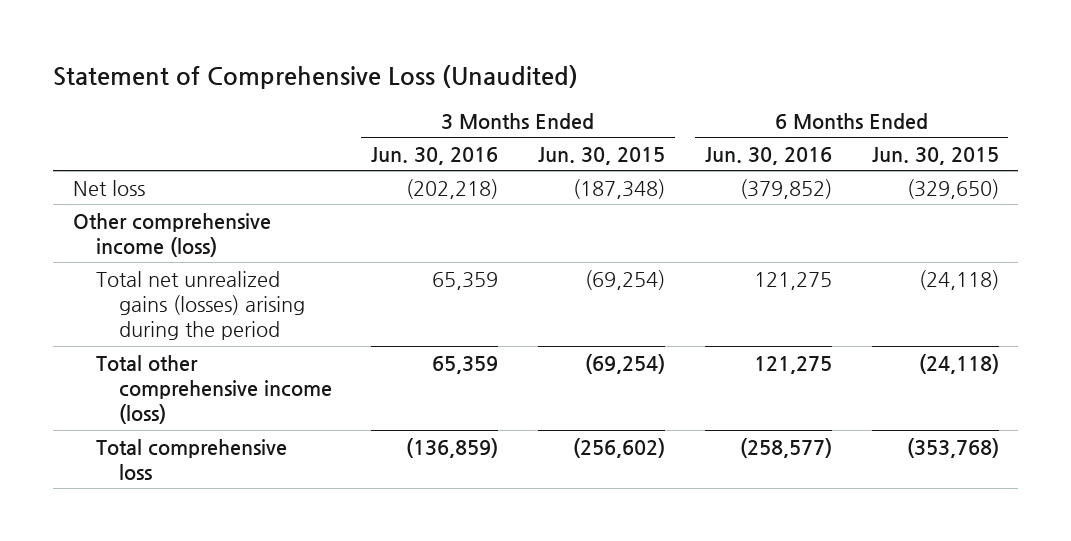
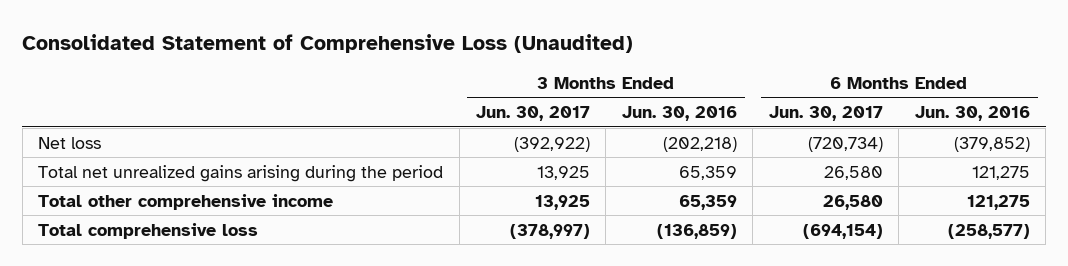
[52,65,578,90] Statement of Comprehensive Loss (Unaudited) -> [22,34,634,54] Consolidated Statement of Comprehensive Loss (Unaudited)
[538,147,666,166] Jun. 30, 2015 -> none
[871,147,999,166] Jun. 30, 2015 -> none
none -> [475,106,590,122] Jun. 30, 2017
none -> [768,106,883,122] Jun. 30, 2017
[72,212,271,257] Other comprehensive income (loss) -> none
[95,270,305,341] Total net unrealized gains (losses) arising during the period -> [38,164,444,182] Total net unrealized gains arising during the period
[95,354,332,425] Total other comprehensive income (loss) -> [38,193,334,210] Total other comprehensive income

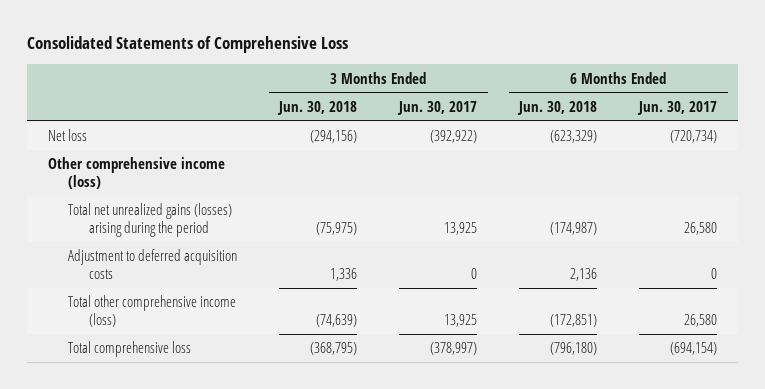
[22,34,634,54] Consolidated Statement of Comprehensive Loss (Unaudited) -> [26,36,348,54] Consolidated Statements of Comprehensive Loss
[621,106,737,122] Jun. 30, 2016 -> none
[914,106,1030,122] Jun. 30, 2016 -> none
none -> [277,100,358,115] Jun. 30, 2018
none -> [517,100,598,115] Jun. 30, 2018
none -> [47,157,225,190] Other comprehensive income (loss)
[38,164,444,182] Total net unrealized gains arising during the period -> [68,203,233,238] Total net unrealized gains (losses) arising during the period
none -> [68,249,238,280] Adjustment to deferred acquisition costs
[38,193,334,210] Total other comprehensive income -> [68,295,237,328] Total other comprehensive income (loss)

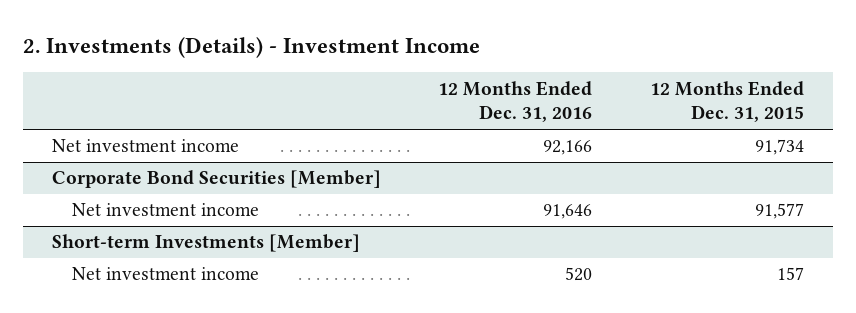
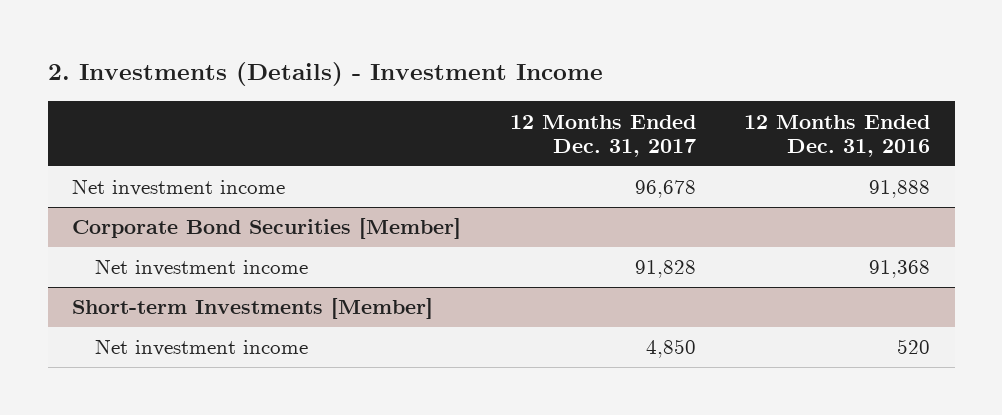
[650,80,805,123] 12 Months Ended Dec. 31, 2015 -> none
none -> [509,114,696,157] 12 Months Ended Dec. 31, 2017
[543,140,593,156] 92,166 -> [869,180,931,199] 91,888
[543,204,593,220] 91,646 -> [869,260,931,279] 91,368

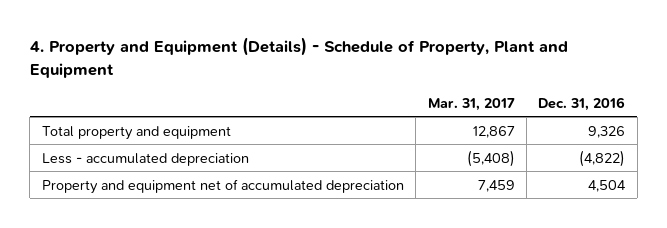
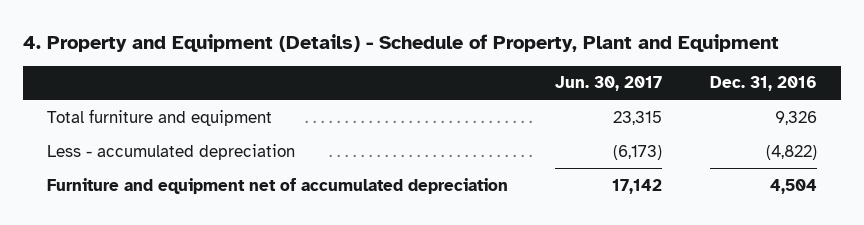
[427,97,515,111] Mar. 31, 2017 -> none
none -> [555,76,663,92] Jun. 30, 2017
[41,125,231,140] Total property and equipment -> [46,108,272,126] Total furniture and equipment
[41,178,404,194] Property and equipment net of accumulated depreciation -> [46,177,508,194] Furniture and equipment net of accumulated depreciation

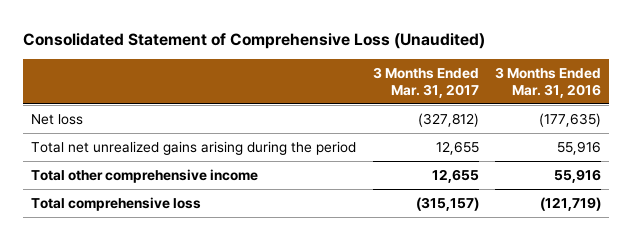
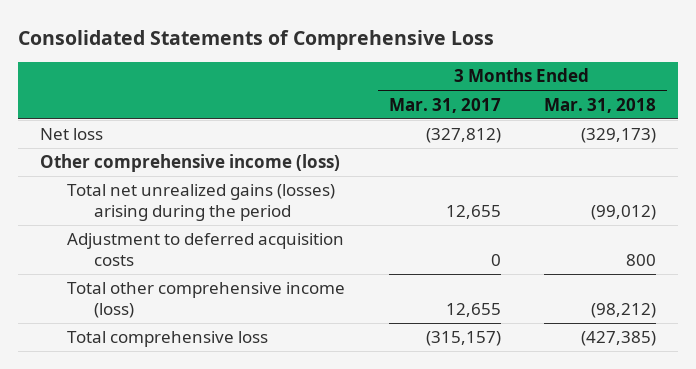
[23,32,486,49] Consolidated Statement of Comprehensive Loss (Unaudited) -> [18,29,495,50] Consolidated Statements of Comprehensive Loss
[494,66,601,98] 3 Months Ended Mar. 31, 2016 -> none
none -> [544,97,657,113] Mar. 31, 2018
none -> [40,154,341,173] Other comprehensive income (loss)
[31,140,357,155] Total net unrealized gains arising during the period -> [67,184,336,222] Total net unrealized gains (losses) arising during the period
none -> [67,233,345,267] Adjustment to deferred acquisition costs
[31,168,259,183] Total other comprehensive income -> [67,282,346,319] Total other comprehensive income (loss)

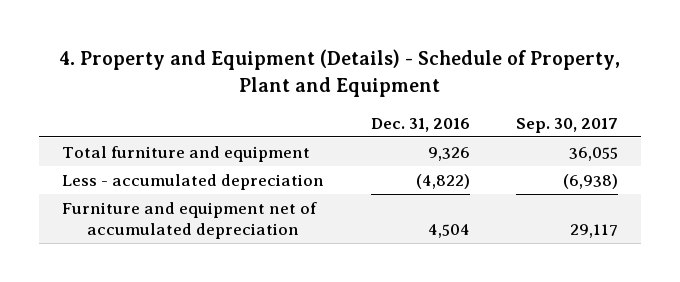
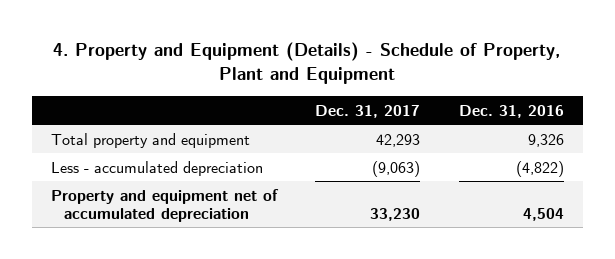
[515,117,618,133] Sep. 30, 2017 -> none
none -> [315,104,421,118] Dec. 31, 2017
[62,145,311,162] Total furniture and equipment -> [51,132,251,148] Total property and equipment
[62,201,318,239] Furniture and equipment net of accumulated depreciation -> [51,188,280,222] Property and equipment net of accumulated depreciation

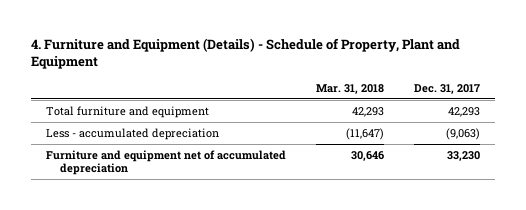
[53,42,561,85] 4. Property and Equipment (Details) - Schedule of Property, Plant and Equipment -> [31,37,461,70] 4. Furniture and Equipment (Details) - Schedule of Property, Plant and Equipment
[458,104,564,118] Dec. 31, 2016 -> none
none -> [316,84,385,95] Mar. 31, 2018
[51,132,251,148] Total property and equipment -> [46,105,210,118] Total furniture and equipment
[51,188,280,222] Property and equipment net of accumulated depreciation -> [46,149,287,176] Furniture and equipment net of accumulated depreciation

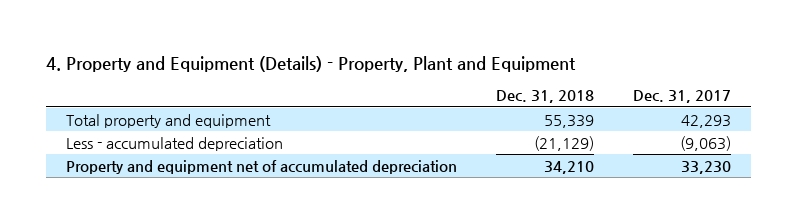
[31,37,461,70] 4. Furniture and Equipment (Details) - Schedule of Property, Plant and Equipment -> [46,55,577,72] 4. Property and Equipment (Details) - Property, Plant and Equipment
[316,84,385,95] Mar. 31, 2018 -> none
none -> [496,89,595,103] Dec. 31, 2018
[46,105,210,118] Total furniture and equipment -> [66,113,272,128] Total property and equipment
[46,149,287,176] Furniture and equipment net of accumulated depreciation -> [66,159,458,174] Property and equipment net of accumulated depreciation

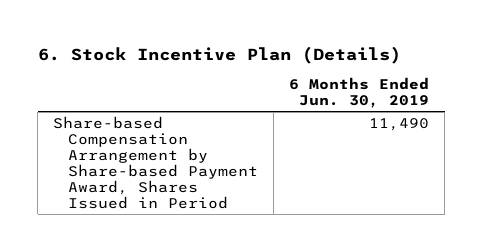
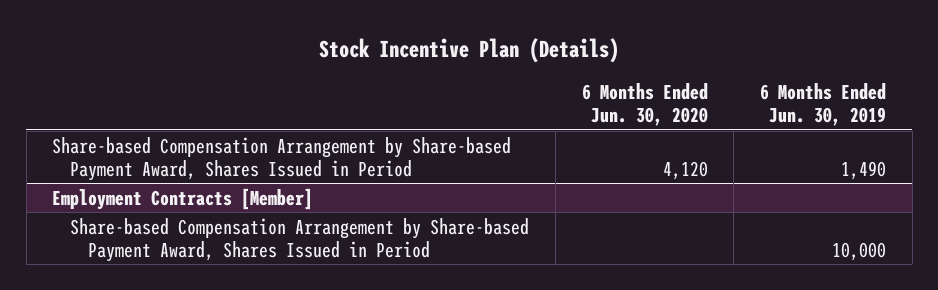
[37,45,401,64] 6. Stock Incentive Plan (Details) -> [319,38,620,64] Stock Incentive Plan (Details)
none -> [581,83,708,127] 6 Months Ended Jun. 30, 2020
[369,117,430,131] 11,490 -> [840,160,886,180] 1,490
none -> [52,187,314,210] Employment Contracts [Member]
none -> [70,217,530,262] Share-based Compensation Arrangement by Share-based Payment Award, Shares Issued in Period

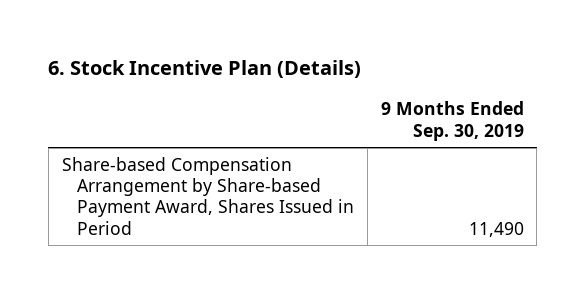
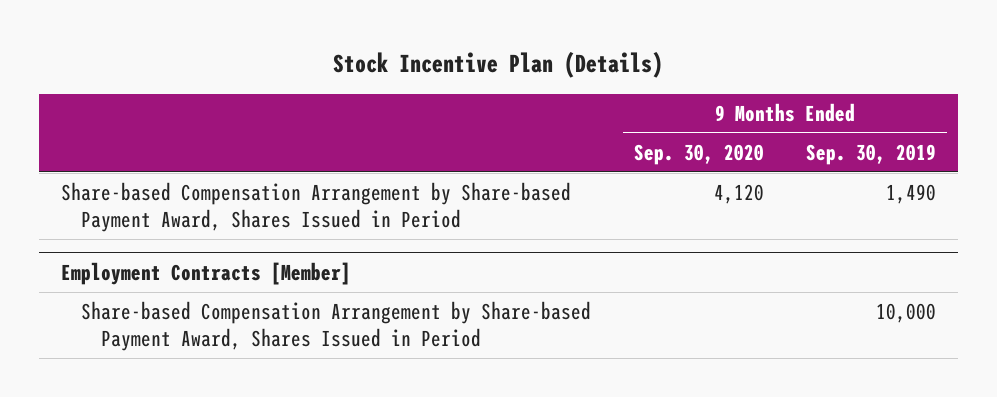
[48,60,362,79] 6. Stock Incentive Plan (Details) -> [333,51,664,79] Stock Incentive Plan (Details)
none -> [633,143,764,165] Sep. 30, 2020
[468,221,524,237] 11,490 -> [886,184,937,205] 1,490
none -> [60,261,351,285] Employment Contracts [Member]
none -> [80,301,591,352] Share-based Compensation Arrangement by Share-based Payment Award, Shares Issued in Period

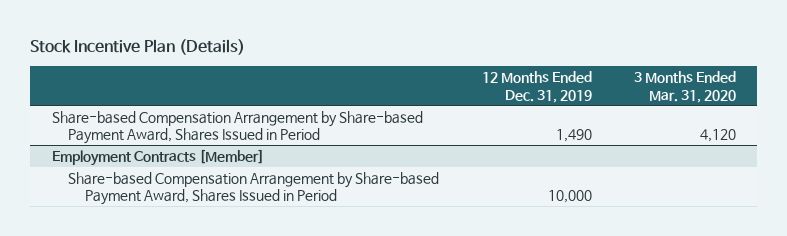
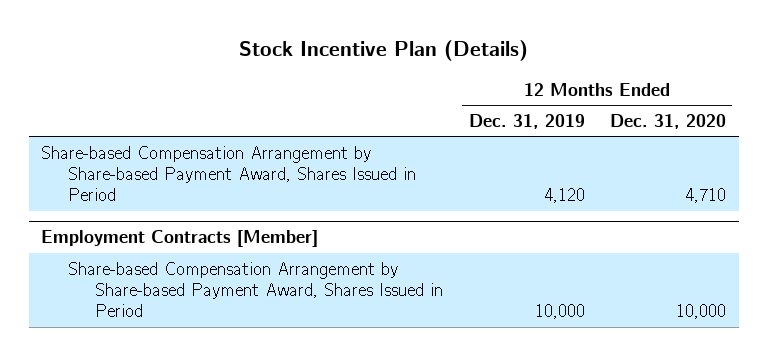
[633,71,736,103] 3 Months Ended Mar. 31, 2020 -> none
none -> [609,113,726,129] Dec. 31, 2020
[555,129,592,143] 1,490 -> [543,188,585,204] 4,120

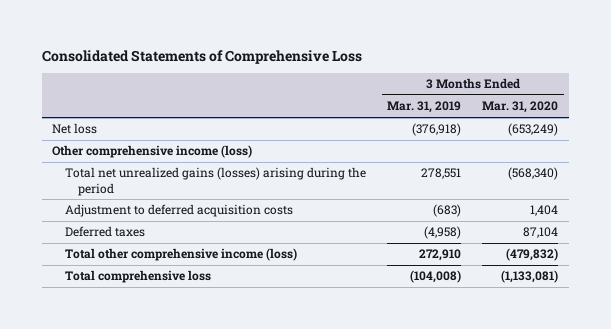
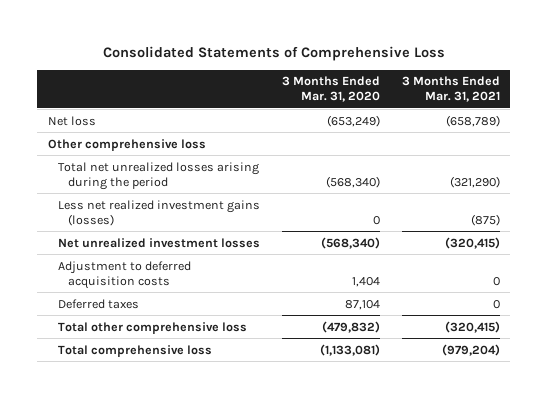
[387,101,462,114] Mar. 31, 2019 -> none
none -> [401,76,500,103] 3 Months Ended Mar. 31, 2021
[52,145,253,159] Other comprehensive income (loss) -> [48,138,207,151] Other comprehensive loss
[64,167,366,196] Total net unrealized gains (losses) arising during the period -> [57,161,259,190] Total net unrealized losses arising during the period
none -> [57,199,260,226] Less net realized investment gains (losses)
none -> [57,237,260,248] Net unrealized investment losses
[64,248,297,262] Total other comprehensive income (loss) -> [57,321,247,334] Total other comprehensive loss

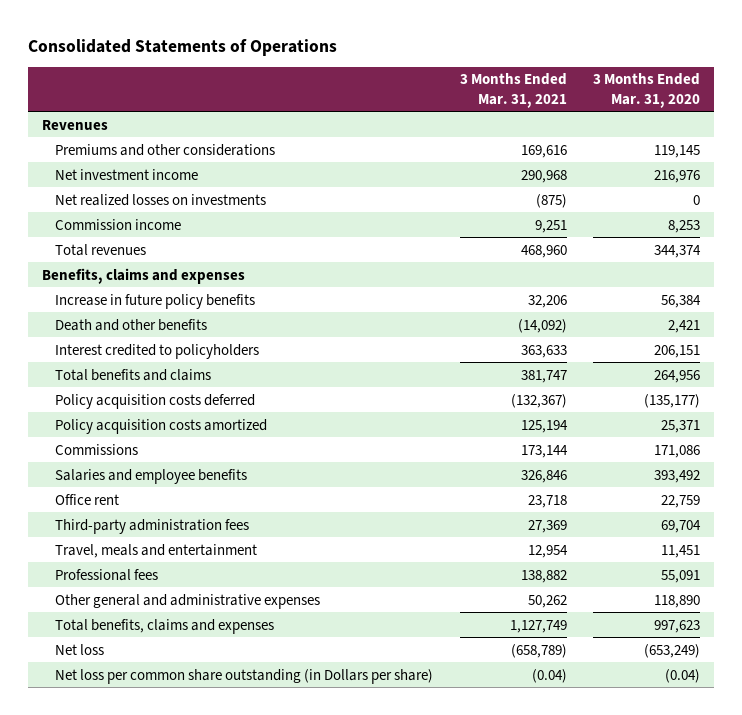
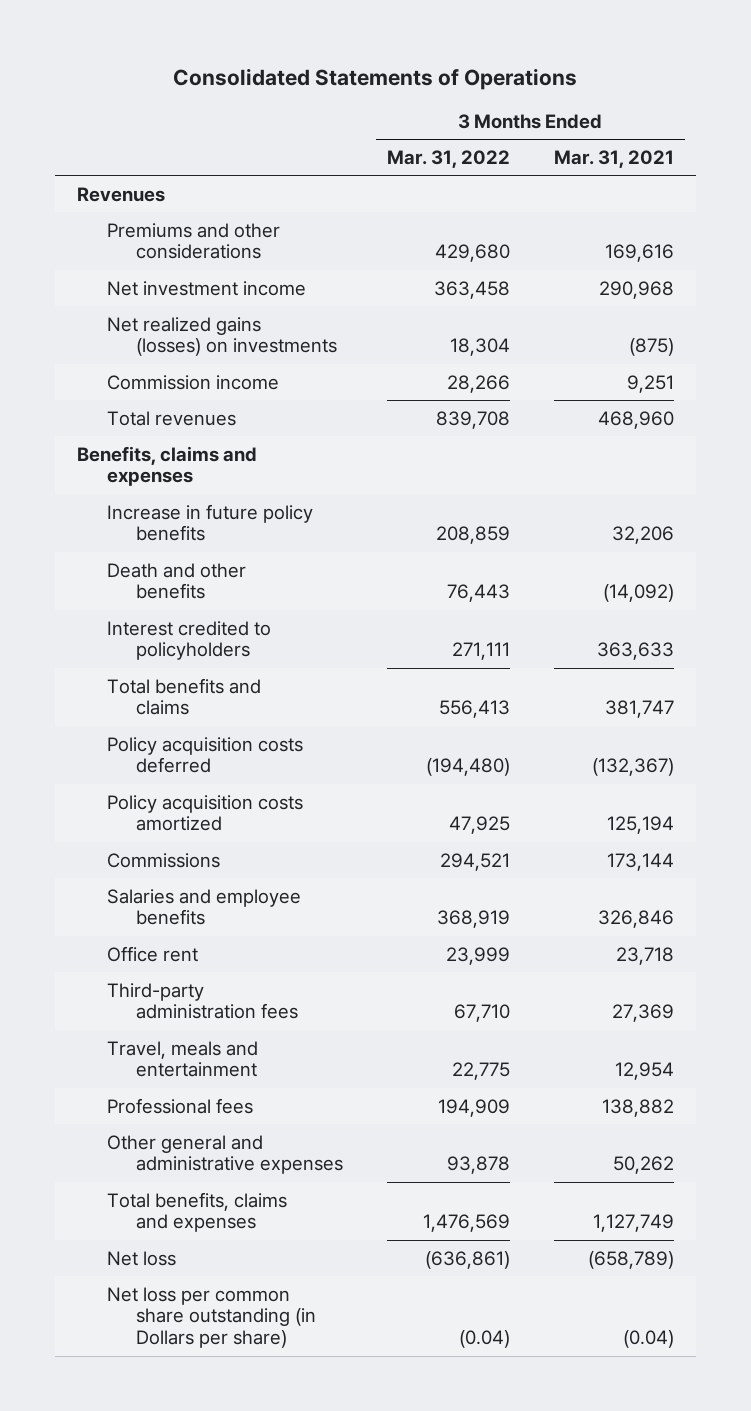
[593,73,701,108] 3 Months Ended Mar. 31, 2020 -> none
none -> [386,149,510,168] Mar. 31, 2022
[54,193,266,206] Net realized losses on investments -> [106,316,338,357] Net realized gains (losses) on investments

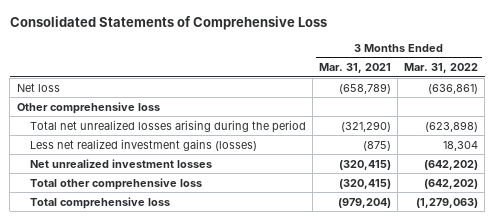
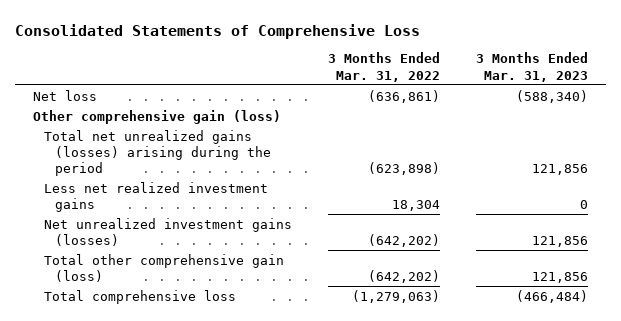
[318,63,391,74] Mar. 31, 2021 -> none
none -> [475,52,588,82] 3 Months Ended Mar. 31, 2023
[16,101,160,114] Other comprehensive loss -> [33,109,282,124] Other comprehensive gain (loss)
[29,119,306,133] Total net unrealized losses arising during the period -> [44,129,271,177] Total net unrealized gains (losses) arising during the period
[29,138,257,151] Less net realized investment gains (losses) -> [44,181,269,212] Less net realized investment gains
[29,158,212,168] Net unrealized investment losses -> [44,217,293,246] Net unrealized investment gains (losses)
[29,177,202,190] Total other comprehensive loss -> [44,253,285,282] Total other comprehensive gain (loss)

